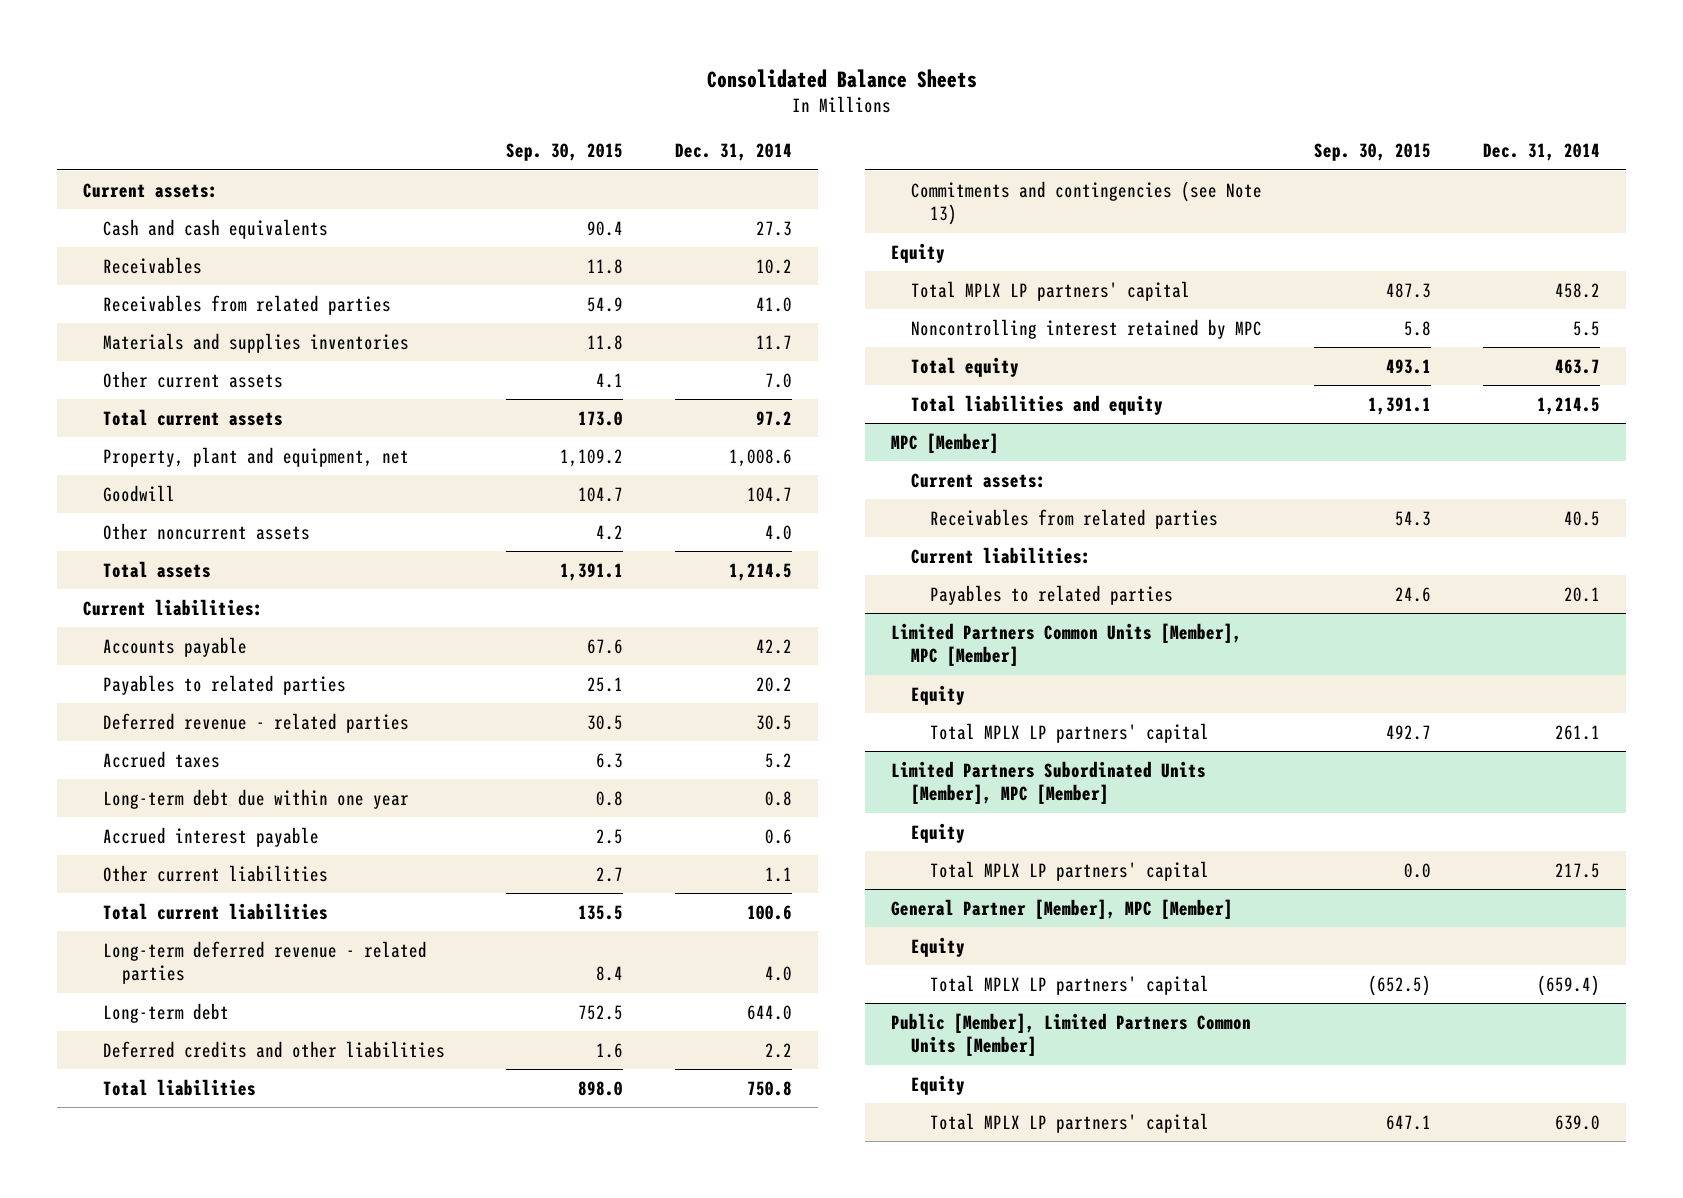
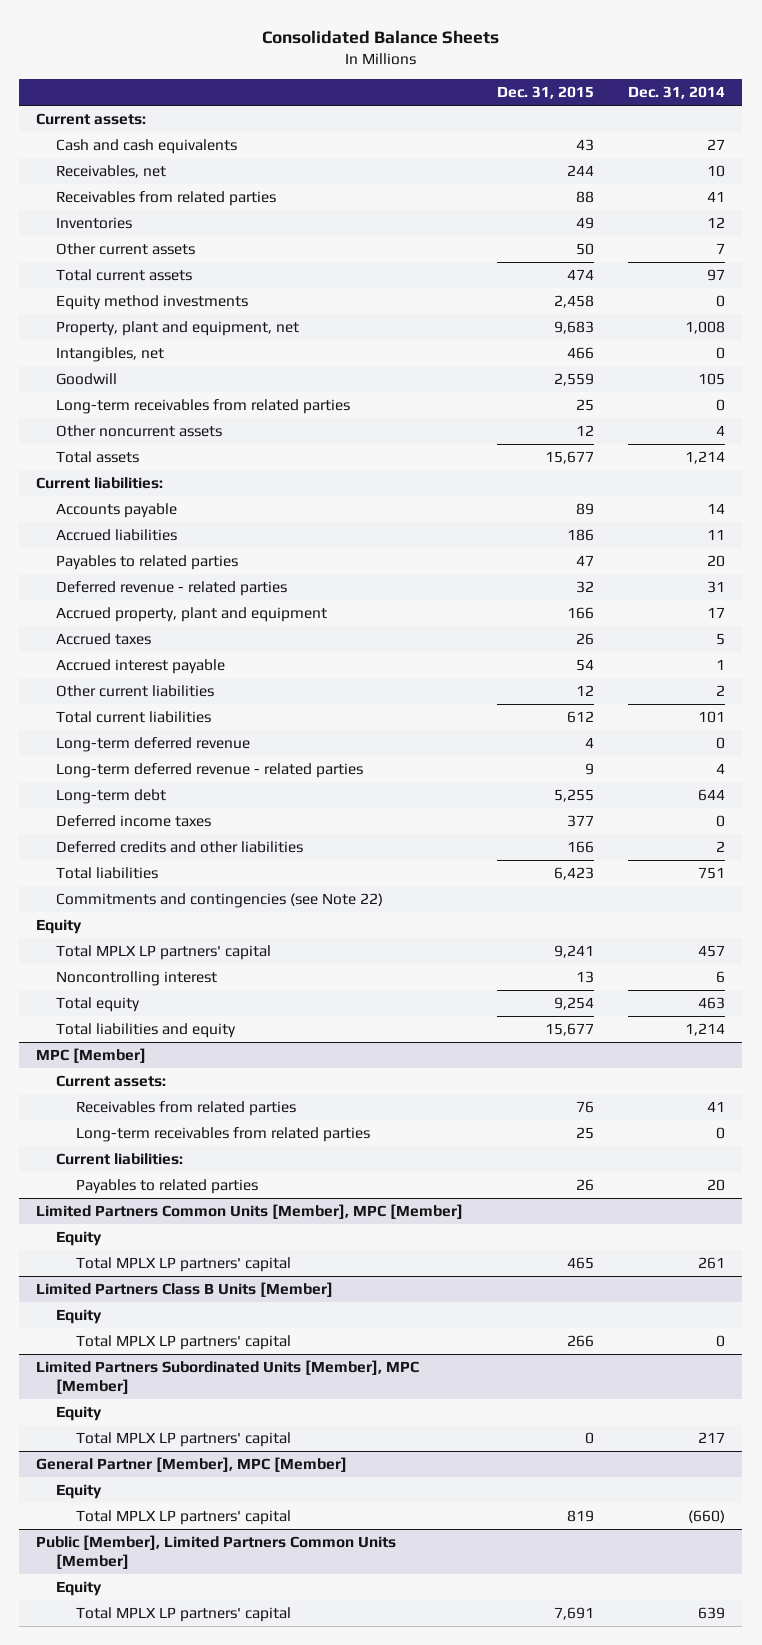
[505,142,623,161] Sep. 30, 2015 -> none
none -> [497,86,595,100] Dec. 31, 2015
[755,220,792,236] 27.3 -> [707,138,726,150] 27
[102,256,202,274] Receivables -> [55,164,166,178] Receivables, net
[755,258,792,274] 10.2 -> [707,164,726,177] 10
[755,296,792,312] 41.0 -> [707,190,726,202] 41
[102,332,409,353] Materials and supplies inventories -> [55,216,132,229] Inventories
[755,334,792,350] 11.7 -> [707,216,726,228] 12
[764,372,792,388] 7.0 -> [716,242,726,254] 7
[755,410,792,426] 97.2 -> [707,268,726,281] 97
none -> [55,294,248,310] Equity method investments
[728,448,792,467] 1,008.6 -> [685,320,726,334] 1,008
none -> [55,346,164,362] Intangibles, net
[746,486,792,502] 104.7 -> [698,372,726,385] 105
none -> [55,398,350,414] Long-term receivables from related parties
[764,524,792,540] 4.0 -> [716,424,726,436] 4
[728,562,792,581] 1,214.5 -> [685,450,726,464] 1,214
[102,788,409,809] Long-term debt due within one year -> none
[755,638,792,654] 42.2 -> [707,502,726,514] 14
none -> [55,528,177,541] Accrued liabilities
[755,676,792,692] 20.2 -> [707,554,726,567] 20
[755,714,792,730] 30.5 -> [707,580,726,593] 31
none -> [55,606,327,622] Accrued property, plant and equipment
[764,752,792,768] 5.2 -> [716,632,726,645] 5
[764,828,792,844] 0.6 -> [716,658,726,670] 1
[764,866,792,882] 1.1 -> [716,684,726,696] 2
[746,904,792,920] 100.6 -> [698,710,726,723] 101
none -> [55,736,250,752] Long-term deferred revenue
[764,966,792,982] 4.0 -> [716,762,726,774] 4
[746,1004,792,1020] 644.0 -> [698,788,726,801] 644
none -> [55,814,211,827] Deferred income taxes
[764,1042,792,1058] 2.2 -> [716,840,726,852] 2
[746,1080,792,1096] 750.8 -> [698,866,726,879] 751
[910,180,1262,226] Commitments and contingencies (see Note 13) -> [55,892,383,908] Commitments and contingencies (see Note 22)
[1554,282,1600,298] 458.2 -> [698,944,726,957] 457
[910,318,1262,339] Noncontrolling interest retained by MPC -> [55,970,217,986] Noncontrolling interest
[1572,320,1600,336] 5.5 -> [716,970,726,983] 6
[1554,358,1600,374] 463.7 -> [698,996,726,1009] 463
[1536,396,1600,415] 1,214.5 -> [685,1022,726,1036] 1,214
[1563,510,1600,526] 40.5 -> [707,1100,726,1112] 41
none -> [75,1126,370,1142] Long-term receivables from related parties
[1563,586,1600,602] 20.1 -> [707,1178,726,1191] 20
[1554,724,1600,740] 261.1 -> [698,1256,726,1269] 261
none -> [36,1281,334,1297] Limited Partners Class B Units [Member]
none -> [55,1308,102,1324] Equity
none -> [75,1334,291,1350] Total MPLX LP partners' capital
[1554,862,1600,878] 217.5 -> [698,1431,726,1443] 217
[1536,974,1600,996] (659.4) -> [688,1509,726,1523] (660)
[1554,1114,1600,1130] 639.0 -> [698,1606,726,1619] 639

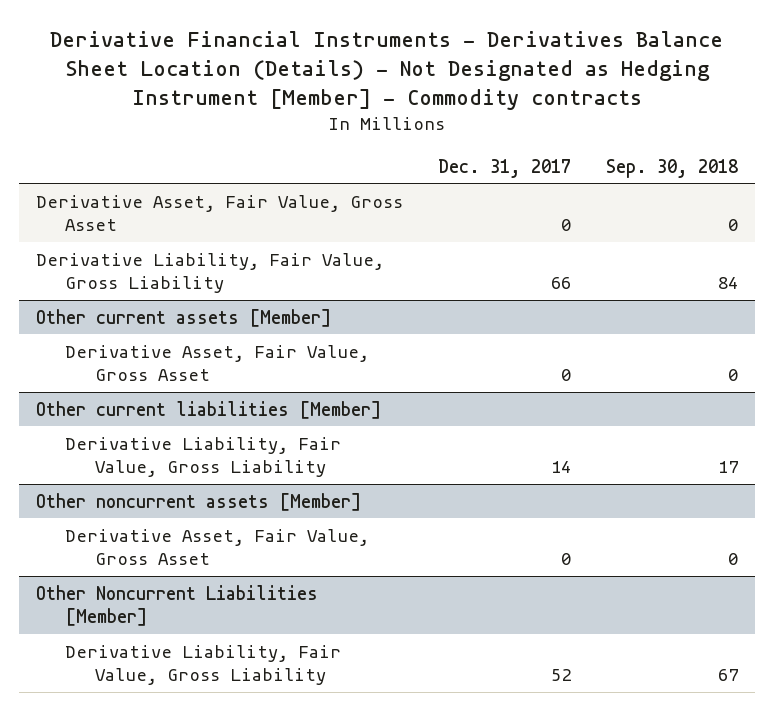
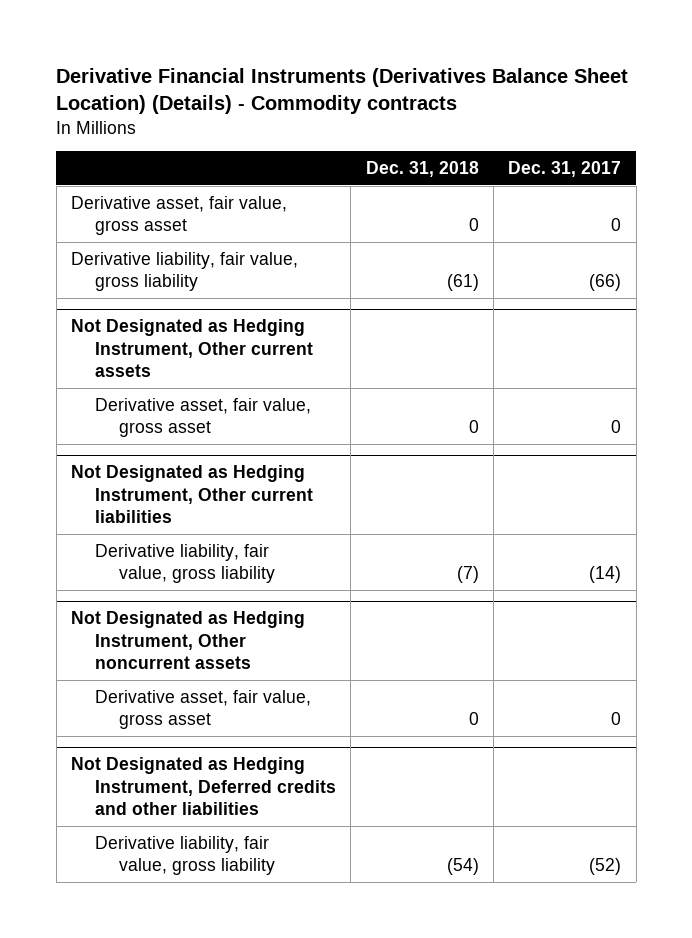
[49,31,723,111] Derivative Financial Instruments - Derivatives Balance Sheet Location (Details) - Not Designated as Hedging Instrument [Member] - Commodity contracts -> [56,68,629,115] Derivative Financial Instruments (Derivatives Balance Sheet Location) (Details) - Commodity contracts
[605,158,738,178] Sep. 30, 2018 -> none
none -> [365,160,479,177] Dec. 31, 2018
[35,308,331,327] Other current assets [Member] -> none
[35,400,381,419] Other current liabilities [Member] -> none
[35,492,361,511] Other noncurrent assets [Member] -> none
[35,584,318,627] Other Noncurrent Liabilities [Member] -> none
[35,194,403,232] Derivative Asset, Fair Value, Gross Asset -> [71,195,288,236] Derivative asset, fair value, gross asset
[35,252,384,294] Derivative Liability, Fair Value, Gross Liability -> [71,251,299,292] Derivative liability, fair value, gross liability
[550,277,571,290] 66 -> [589,274,622,292] (66)
none -> [71,319,314,378] Not Designated as Hedging Instrument, Other current assets
[65,344,370,382] Derivative Asset, Fair Value, Gross Asset -> [95,397,312,438] Derivative asset, fair value, gross asset
none -> [71,465,314,524] Not Designated as Hedging Instrument, Other current liabilities
[65,436,342,478] Derivative Liability, Fair Value, Gross Liability -> [95,543,276,584] Derivative liability, fair value, gross liability
[550,461,571,474] 14 -> [589,566,622,584] (14)
none -> [71,611,306,670] Not Designated as Hedging Instrument, Other noncurrent assets
[65,528,370,566] Derivative Asset, Fair Value, Gross Asset -> [95,689,312,730] Derivative asset, fair value, gross asset
none -> [71,757,337,816] Not Designated as Hedging Instrument, Deferred credits and other liabilities
[65,644,342,686] Derivative Liability, Fair Value, Gross Liability -> [95,835,276,876] Derivative liability, fair value, gross liability
[550,669,571,682] 52 -> [589,858,622,876] (52)

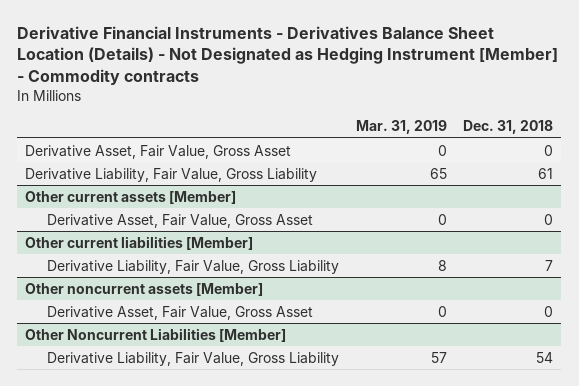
[56,68,629,115] Derivative Financial Instruments (Derivatives Balance Sheet Location) (Details) - Commodity contracts -> [17,25,559,85] Derivative Financial Instruments - Derivatives Balance Sheet Location (Details) - Not Designated as Hedging Instrument [Member] - Commodity contracts
[508,160,622,177] Dec. 31, 2017 -> none
none -> [355,120,447,135] Mar. 31, 2019
[71,319,314,378] Not Designated as Hedging Instrument, Other current assets -> none
[71,465,314,524] Not Designated as Hedging Instrument, Other current liabilities -> none
[71,611,306,670] Not Designated as Hedging Instrument, Other noncurrent assets -> none
[71,757,337,816] Not Designated as Hedging Instrument, Deferred credits and other liabilities -> none
[71,195,288,236] Derivative asset, fair value, gross asset -> [25,144,292,159] Derivative Asset, Fair Value, Gross Asset
[71,251,299,292] Derivative liability, fair value, gross liability -> [25,167,318,182] Derivative Liability, Fair Value, Gross Liability
[446,274,479,292] (61) -> [538,167,554,179] 61
none -> [25,190,237,204] Other current assets [Member]
[95,397,312,438] Derivative asset, fair value, gross asset -> [47,213,314,228] Derivative Asset, Fair Value, Gross Asset
none -> [25,235,254,250] Other current liabilities [Member]
[95,543,276,584] Derivative liability, fair value, gross liability -> [47,259,340,274] Derivative Liability, Fair Value, Gross Liability
[456,566,479,584] (7) -> [545,259,554,271] 7
none -> [25,282,264,296] Other noncurrent assets [Member]
[95,689,312,730] Derivative asset, fair value, gross asset -> [47,305,314,320] Derivative Asset, Fair Value, Gross Asset
none -> [25,327,287,342] Other Noncurrent Liabilities [Member]
[95,835,276,876] Derivative liability, fair value, gross liability -> [47,351,340,366] Derivative Liability, Fair Value, Gross Liability
[446,858,479,876] (54) -> [536,351,554,363] 54

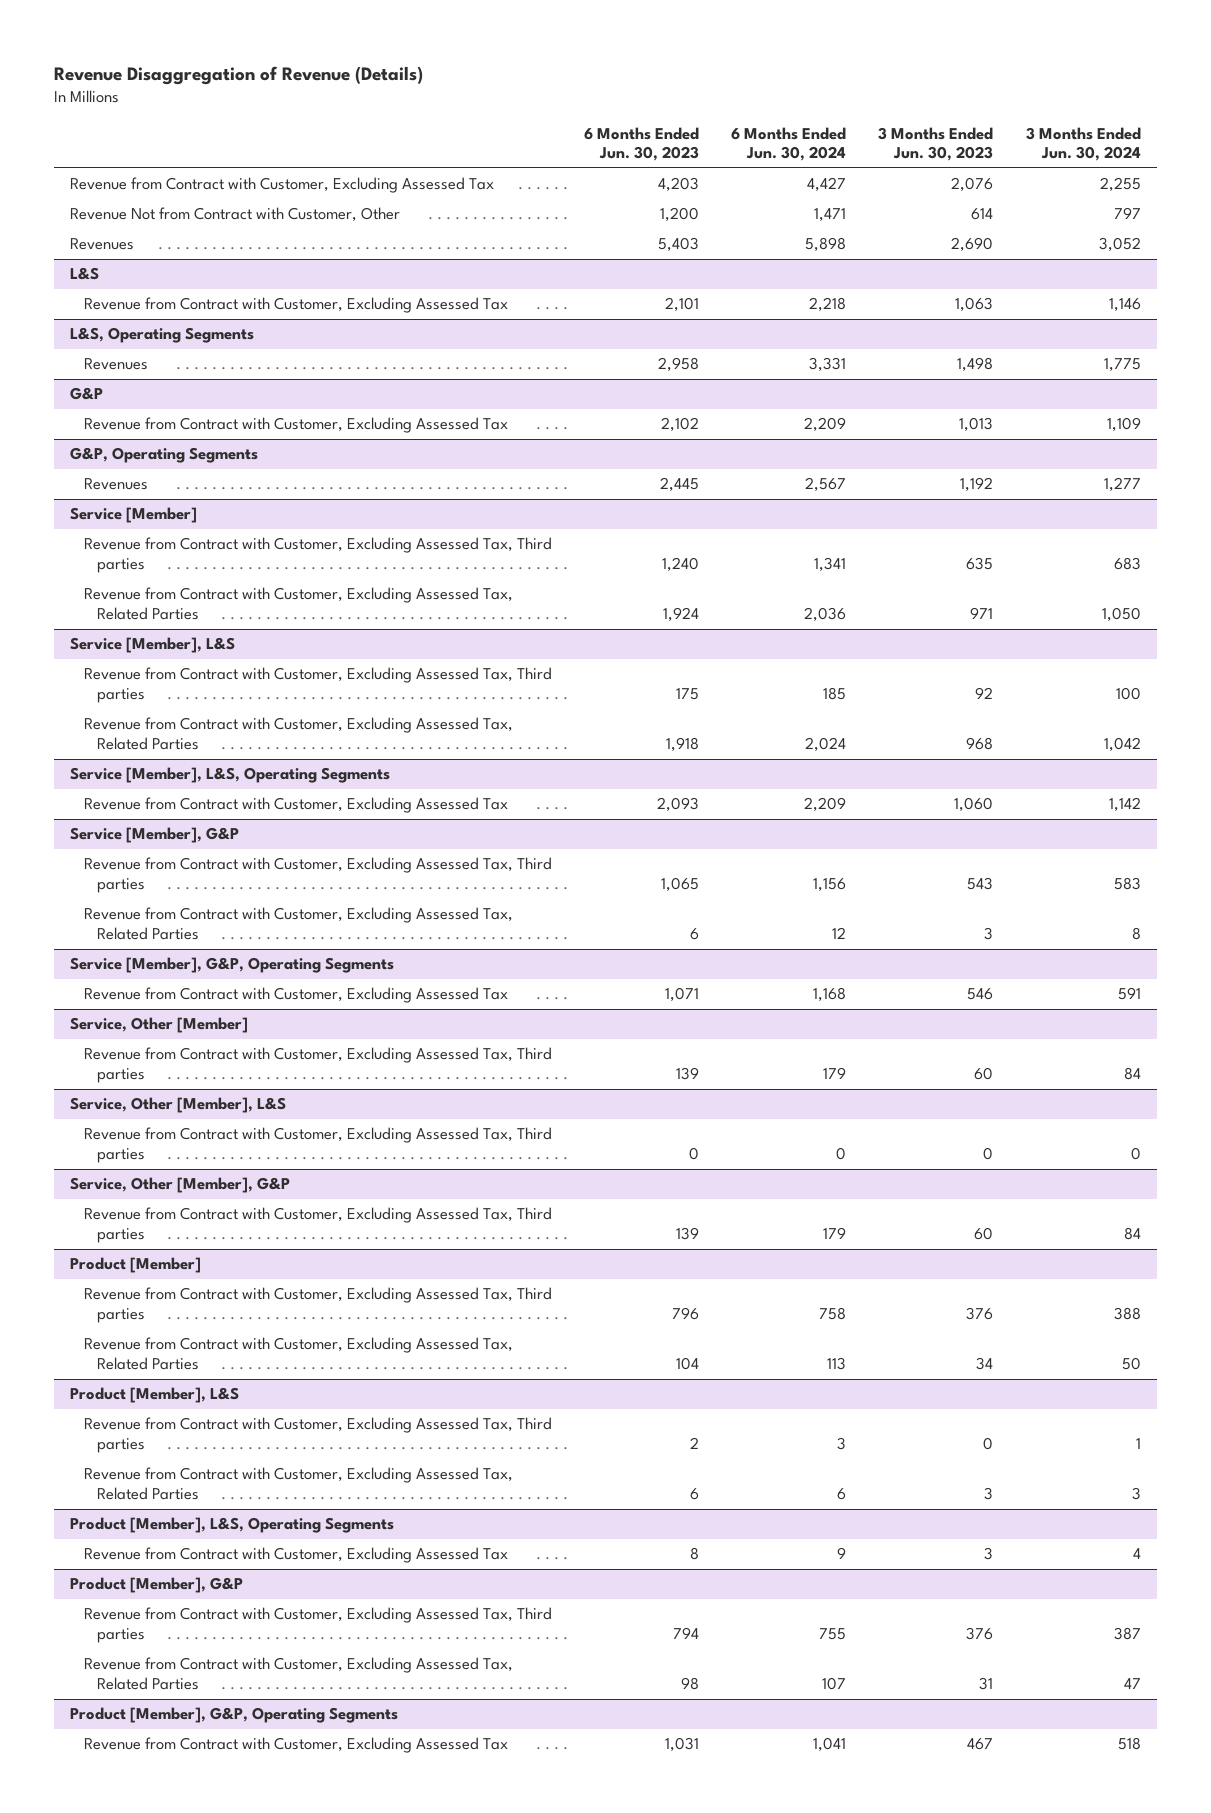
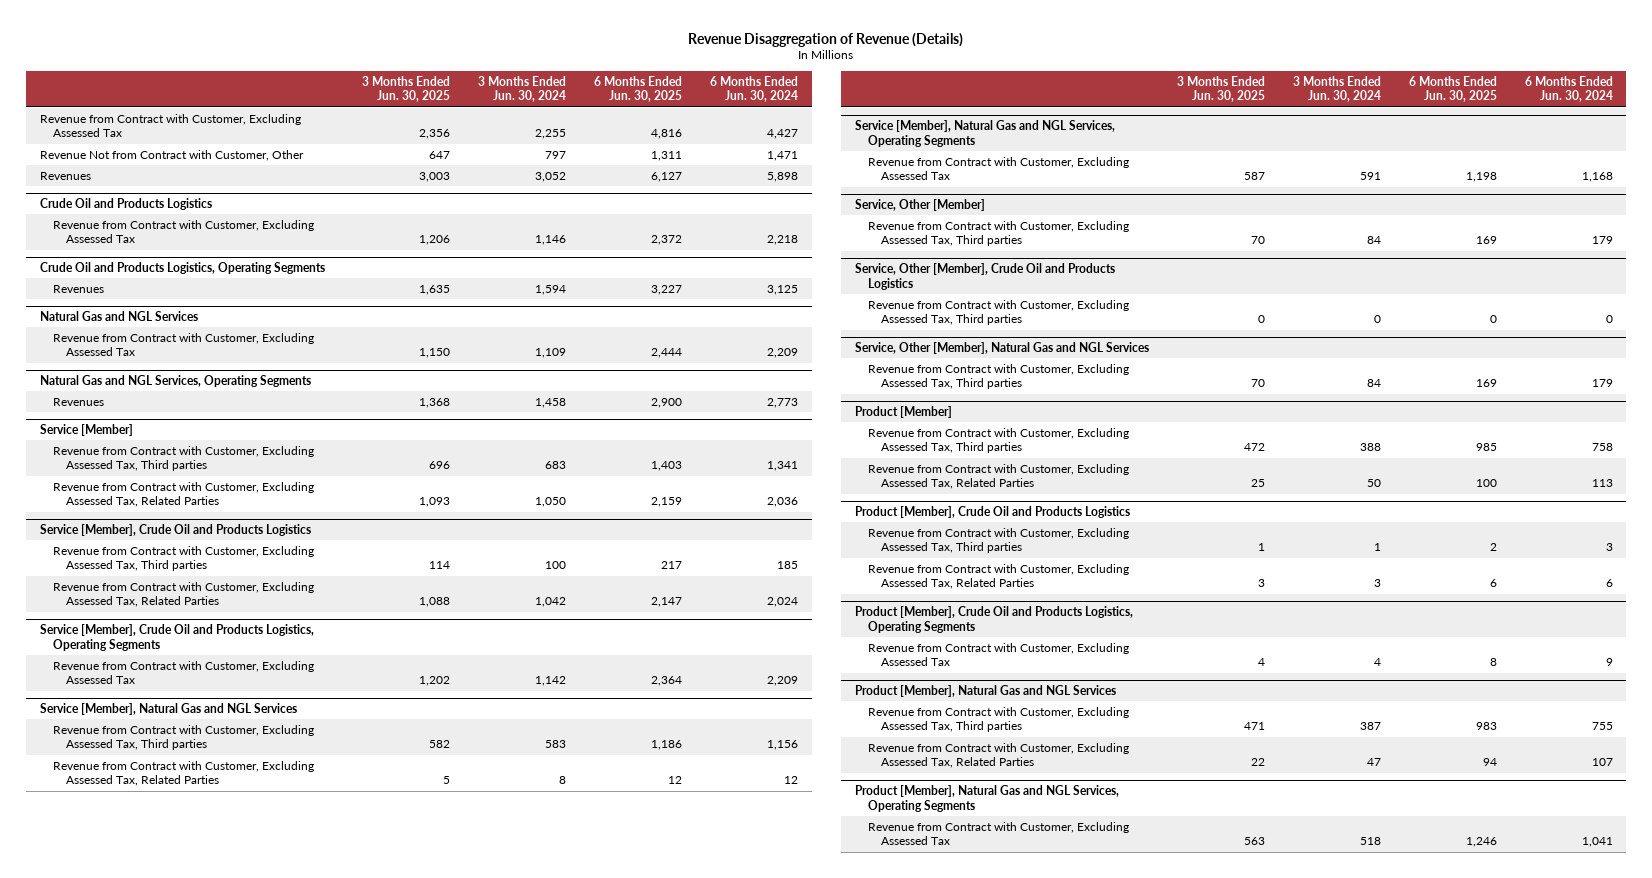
[583,126,699,161] 6 Months Ended Jun. 30, 2023 -> none
[878,126,994,161] 3 Months Ended Jun. 30, 2023 -> none
none -> [361,75,450,103] 3 Months Ended Jun. 30, 2025
none -> [593,75,682,103] 6 Months Ended Jun. 30, 2025
[70,267,100,281] L&S -> none
none -> [39,198,212,211] Crude Oil and Products Logistics
[70,327,255,344] L&S, Operating Segments -> none
[70,387,104,401] G&P -> none
none -> [39,262,325,275] Crude Oil and Products Logistics, Operating Segments
[809,357,847,373] 3,331 -> [766,284,798,295] 3,125
[1103,358,1141,373] 1,775 -> [534,284,566,295] 1,594
none -> [39,311,198,322] Natural Gas and NGL Services
[70,447,259,464] G&P, Operating Segments -> none
none -> [39,375,311,388] Natural Gas and NGL Services, Operating Segments
[805,477,847,493] 2,567 -> [766,397,798,408] 2,773
[1103,477,1141,493] 1,277 -> [534,397,566,408] 1,458
[70,637,236,654] Service [Member], L&S -> none
none -> [39,524,311,537] Service [Member], Crude Oil and Products Logistics
[70,767,391,784] Service [Member], L&S, Operating Segments -> none
none -> [39,624,314,651] Service [Member], Crude Oil and Products Logistics, Operating Segments
[70,827,240,844] Service [Member], G&P -> none
none -> [39,703,297,716] Service [Member], Natural Gas and NGL Services
[70,957,395,974] Service [Member], G&P, Operating Segments -> none
none -> [854,120,1115,147] Service [Member], Natural Gas and NGL Services, Operating Segments
[70,1097,287,1114] Service, Other [Member], L&S -> none
none -> [854,263,1115,290] Service, Other [Member], Crude Oil and Products Logistics
[70,1177,291,1194] Service, Other [Member], G&P -> none
none -> [854,342,1149,355] Service, Other [Member], Natural Gas and NGL Services
[70,1387,240,1404] Product [Member], L&S -> none
none -> [854,506,1130,519] Product [Member], Crude Oil and Products Logistics
[70,1517,395,1534] Product [Member], L&S, Operating Segments -> none
none -> [854,606,1133,633] Product [Member], Crude Oil and Products Logistics, Operating Segments
[70,1577,244,1594] Product [Member], G&P -> none
none -> [854,685,1116,698] Product [Member], Natural Gas and NGL Services
[70,1707,399,1724] Product [Member], G&P, Operating Segments -> none
none -> [854,785,1119,812] Product [Member], Natural Gas and NGL Services, Operating Segments

